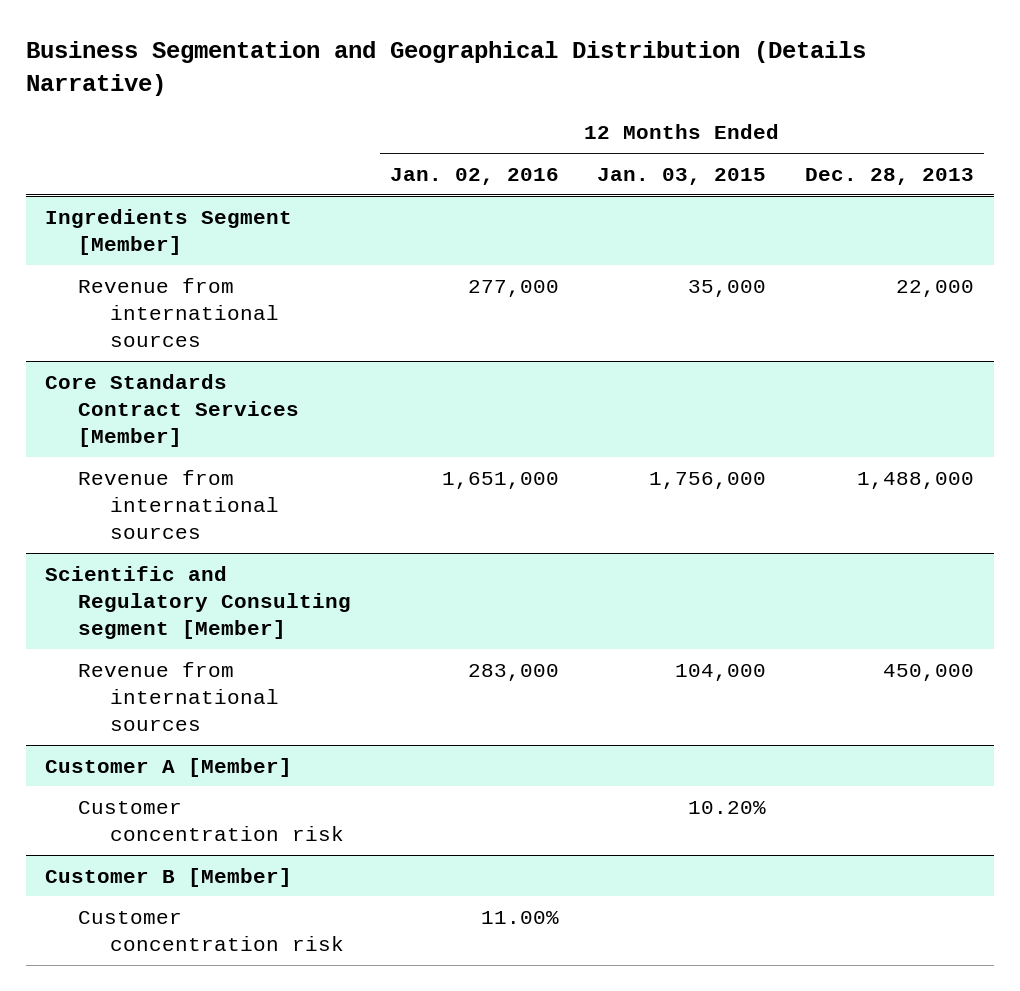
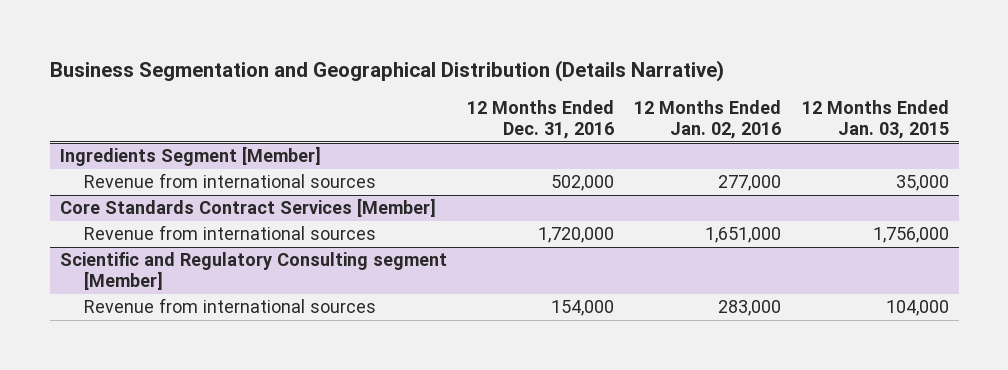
[805,167,975,185] Dec. 28, 2013 -> none
none -> [467,100,615,140] 12 Months Ended Dec. 31, 2016
[45,757,293,777] Customer A [Member] -> none
[77,800,344,841] Customer concentration risk -> none
[45,867,293,887] Customer B [Member] -> none
[77,910,344,951] Customer concentration risk -> none

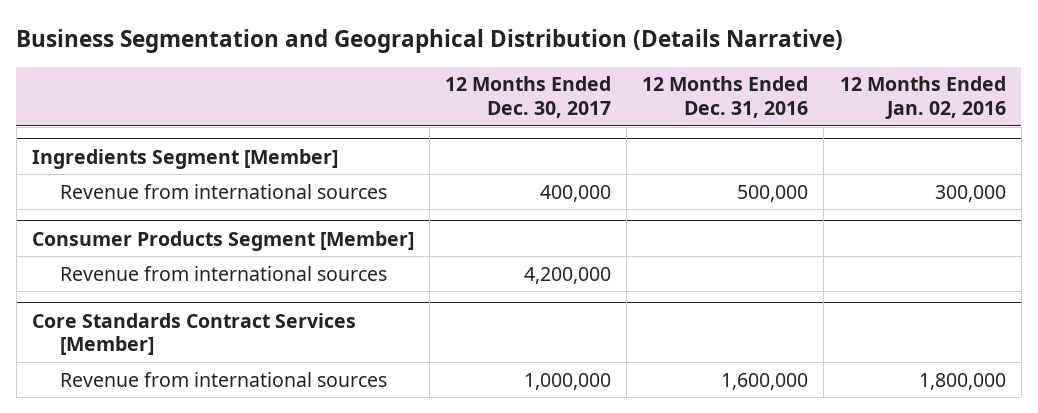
[801,100,949,140] 12 Months Ended Jan. 03, 2015 -> none
none -> [445,76,612,118] 12 Months Ended Dec. 30, 2017
[551,175,615,192] 502,000 -> [737,184,809,202] 500,000
[718,175,782,192] 277,000 -> [934,184,1006,202] 300,000
none -> [32,230,415,251] Consumer Products Segment [Member]
none -> [59,265,387,281] Revenue from international sources
[59,252,447,291] Scientific and Regulatory Consulting segment [Member] -> none
[84,298,377,314] Revenue from international sources -> none
[538,227,615,244] 1,720,000 -> [721,372,809,390] 1,600,000
[705,227,782,244] 1,651,000 -> [918,372,1006,390] 1,800,000

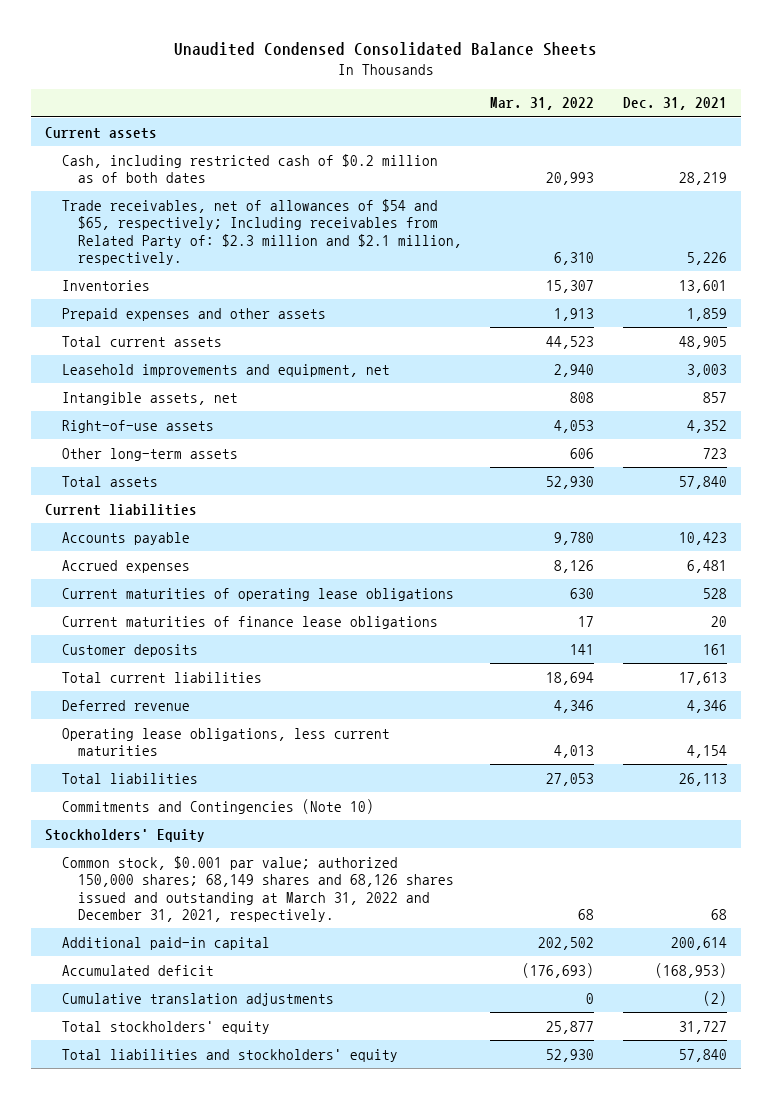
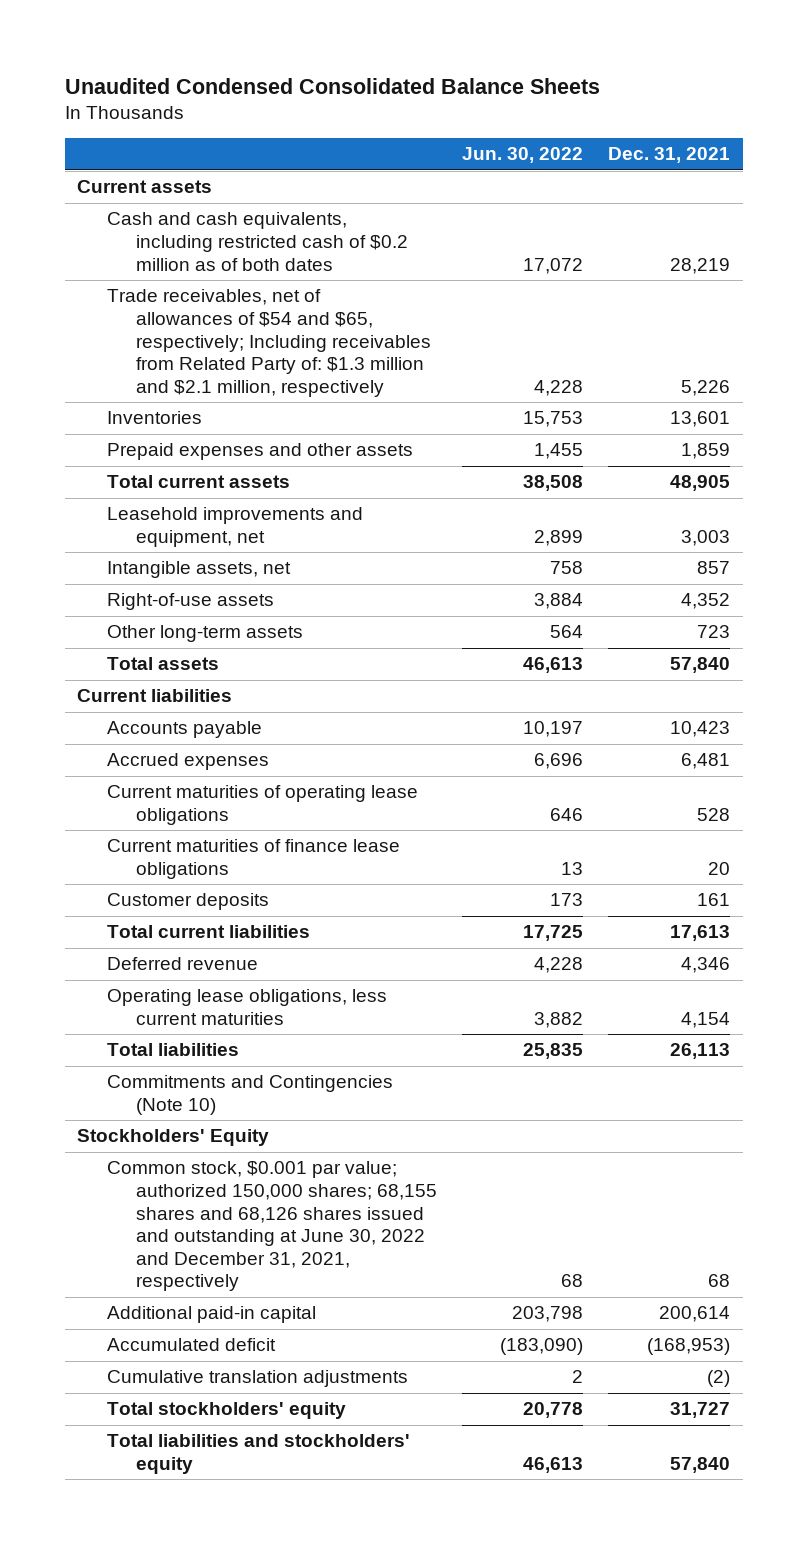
[490,97,595,111] Mar. 31, 2022 -> none
none -> [462,147,584,164] Jun. 30, 2022
[61,153,438,184] Cash, including restricted cash of $0.2 million as of both dates -> [106,212,409,271] Cash and cash equivalents, including restricted cash of $0.2 million as of both dates
[61,198,462,265] Trade receivables, net of allowances of $54 and $65, respectively; Including receivables from Related Party of: $2.3 million and $2.1 million, respectively. -> [106,289,432,397] Trade receivables, net of allowances of $54 and $65, respectively; Including receivables from Related Party of: $1.3 million and $2.1 million, respectively
[61,855,454,922] Common stock, $0.001 par value; authorized 150,000 shares; 68,149 shares and 68,126 shares issued and outstanding at March 31, 2022 and December 31, 2021, respectively. -> [106,1161,438,1292] Common stock, $0.001 par value; authorized 150,000 shares; 68,155 shares and 68,126 shares issued and outstanding at June 30, 2022 and December 31, 2021, respectively

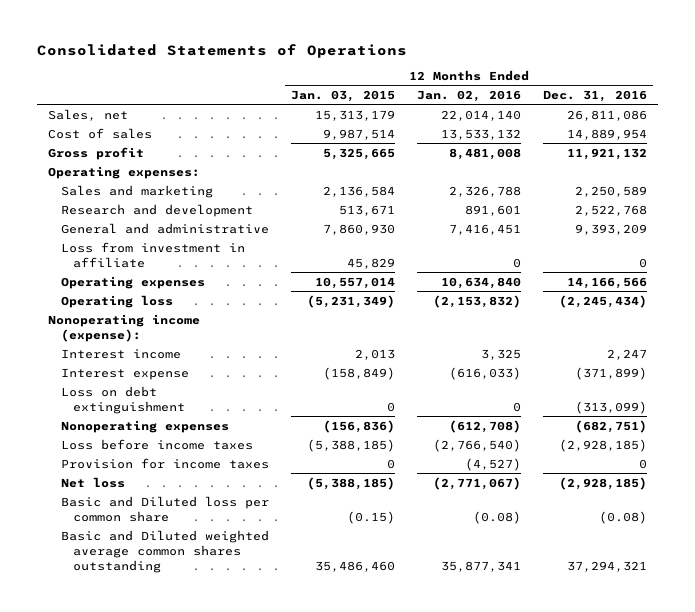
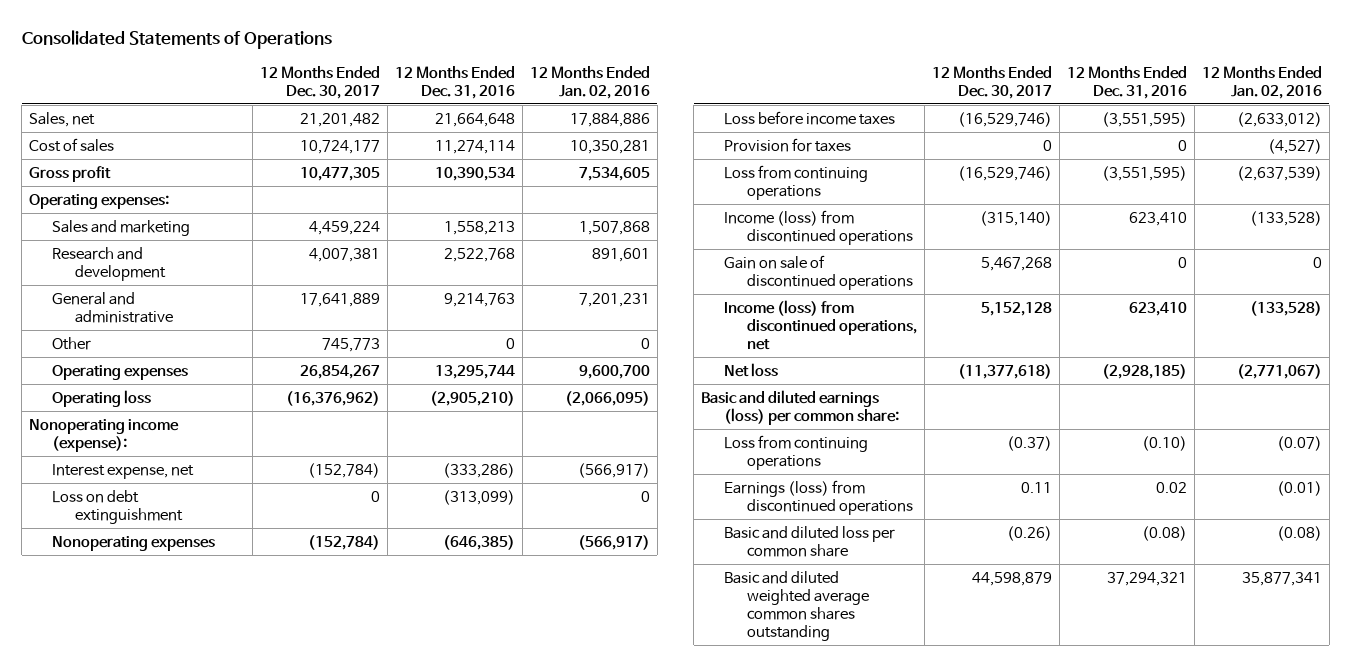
[290,90,395,103] Jan. 03, 2015 -> none
none -> [260,65,381,99] 12 Months Ended Dec. 30, 2017
[440,109,521,121] 22,014,140 -> [569,112,650,127] 17,884,886
[567,109,648,121] 26,811,086 -> [434,112,515,127] 21,664,648
[440,128,521,140] 13,533,132 -> [569,139,650,154] 10,350,281
[567,128,648,140] 14,889,954 -> [434,139,515,154] 11,274,114
[448,147,521,160] 8,481,008 -> [578,166,650,181] 7,534,605
[567,147,648,160] 11,921,132 -> [434,166,515,181] 10,390,534
[448,185,521,197] 2,326,788 -> [578,220,650,235] 1,507,868
[575,185,648,197] 2,250,589 -> [443,220,515,235] 1,558,213
[60,241,245,268] Loss from investment in affiliate -> none
[448,223,521,235] 7,416,451 -> [578,292,650,307] 7,201,231
[575,223,648,235] 9,393,209 -> [443,292,515,307] 9,214,763
none -> [52,336,92,350] Other
[440,276,521,289] 10,634,840 -> [578,364,650,379] 9,600,700
[567,276,648,289] 14,166,566 -> [434,364,515,379] 13,295,744
[432,294,521,308] (2,153,832) -> [564,390,650,406] (2,066,095)
[559,294,648,308] (2,245,434) -> [429,390,515,406] (2,905,210)
[60,348,181,359] Interest income -> none
[60,367,189,380] Interest expense -> [52,463,195,479] Interest expense, net
[448,366,521,380] (616,033) -> [577,462,650,478] (566,917)
[575,366,648,380] (371,899) -> [442,462,515,478] (333,286)
[448,419,521,433] (612,708) -> [577,534,650,550] (566,917)
[575,419,648,433] (682,751) -> [442,534,515,550] (646,385)
[432,438,521,452] (2,766,540) -> [1236,111,1322,127] (2,633,012)
[559,438,648,452] (2,928,185) -> [1101,111,1187,127] (3,551,595)
[60,457,269,469] Provision for income taxes -> [724,137,852,152] Provision for taxes
none -> [724,164,869,200] Loss from continuing operations
none -> [724,209,914,245] Income (loss) from discontinued operations
none -> [724,254,914,290] Gain on sale of discontinued operations
none -> [724,299,918,350] Income (loss) from discontinued operations, net
none -> [701,389,900,425] Basic and diluted earnings (loss) per common share:
none -> [724,434,869,470] Loss from continuing operations
none -> [724,479,914,515] Earnings (loss) from discontinued operations
[60,495,269,522] Basic and Diluted loss per common share -> [724,525,896,557] Basic and diluted loss per common share
[60,529,269,573] Basic and Diluted weighted average common shares outstanding -> [724,570,870,641] Basic and diluted weighted average common shares outstanding

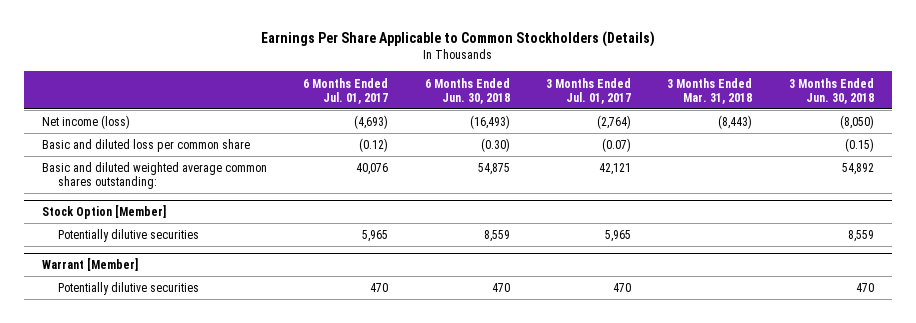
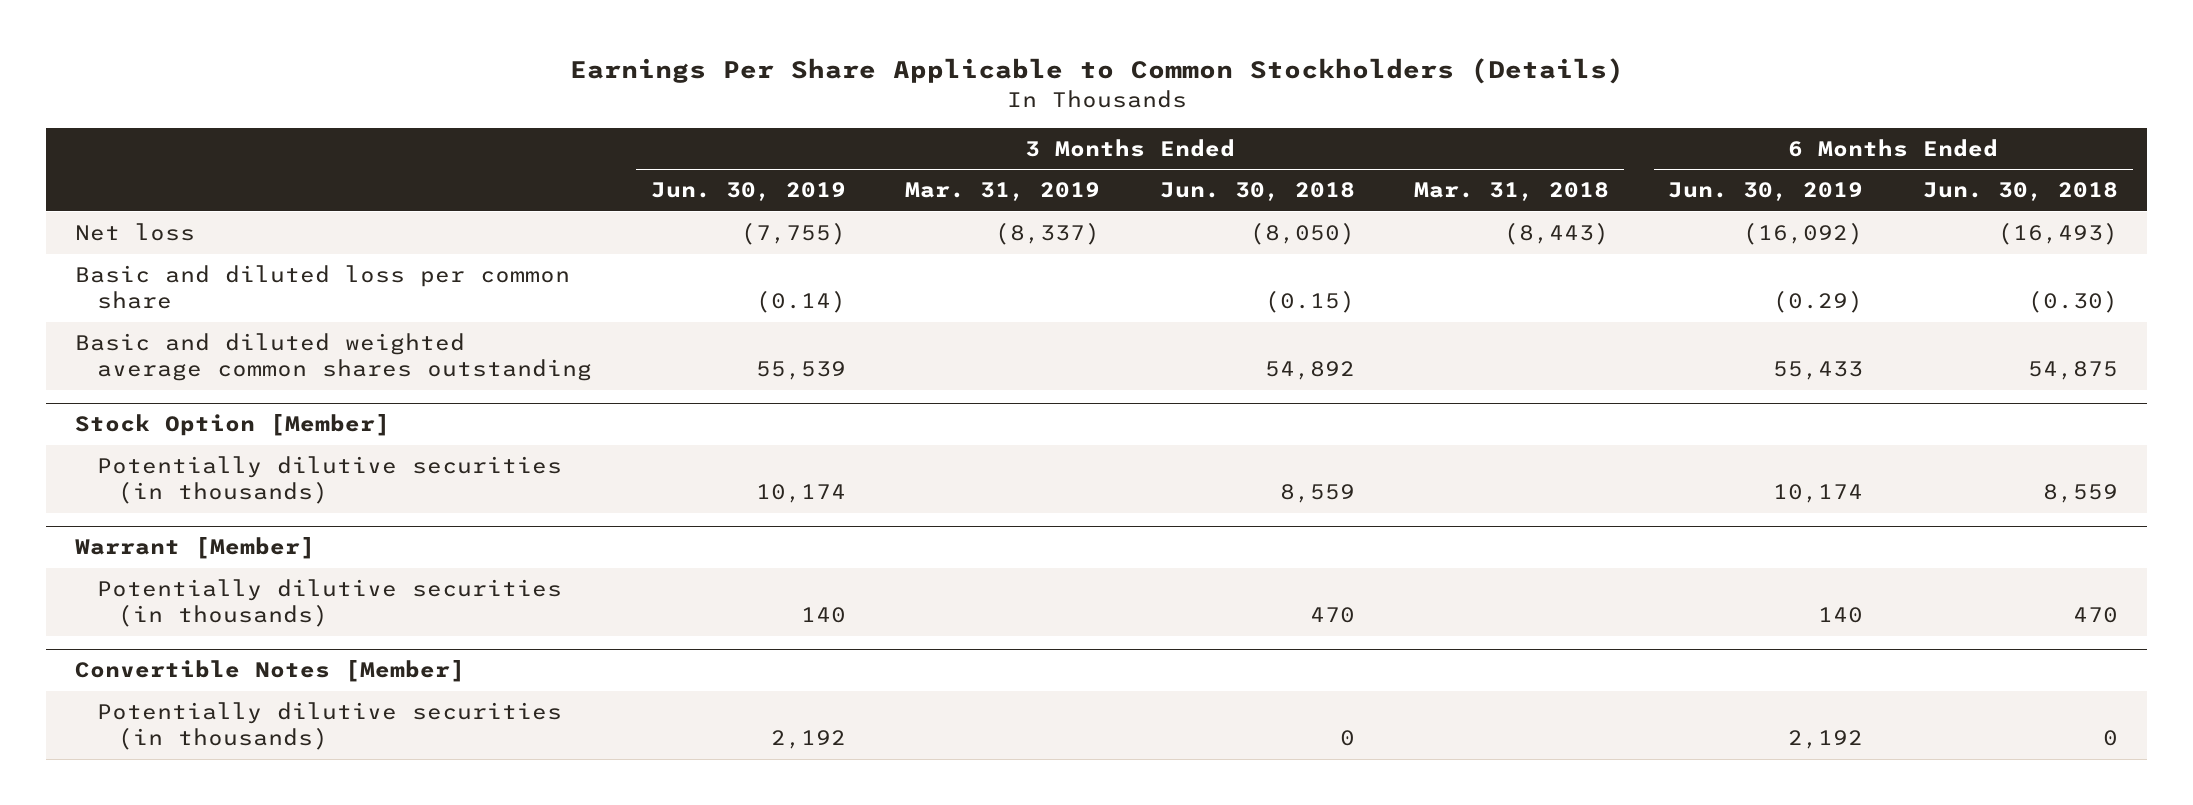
[303,77,389,104] 6 Months Ended Jul. 01, 2017 -> none
[546,77,632,104] 3 Months Ended Jul. 01, 2017 -> none
none -> [651,182,847,202] Jun. 30, 2019
none -> [905,182,1101,202] Mar. 31, 2019
none -> [1668,182,1864,202] Jun. 30, 2019
[41,115,130,130] Net income (loss) -> [75,223,196,242] Net loss
[41,162,267,190] Basic and diluted weighted average common shares outstanding: -> [75,333,592,382] Basic and diluted weighted average common shares outstanding
[58,229,200,243] Potentially dilutive securities -> [96,456,562,505] Potentially dilutive securities (in thousands)
[58,282,200,296] Potentially dilutive securities -> [96,579,562,628] Potentially dilutive securities (in thousands)
none -> [75,660,466,683] Convertible Notes [Member]
none -> [96,702,562,751] Potentially dilutive securities (in thousands)

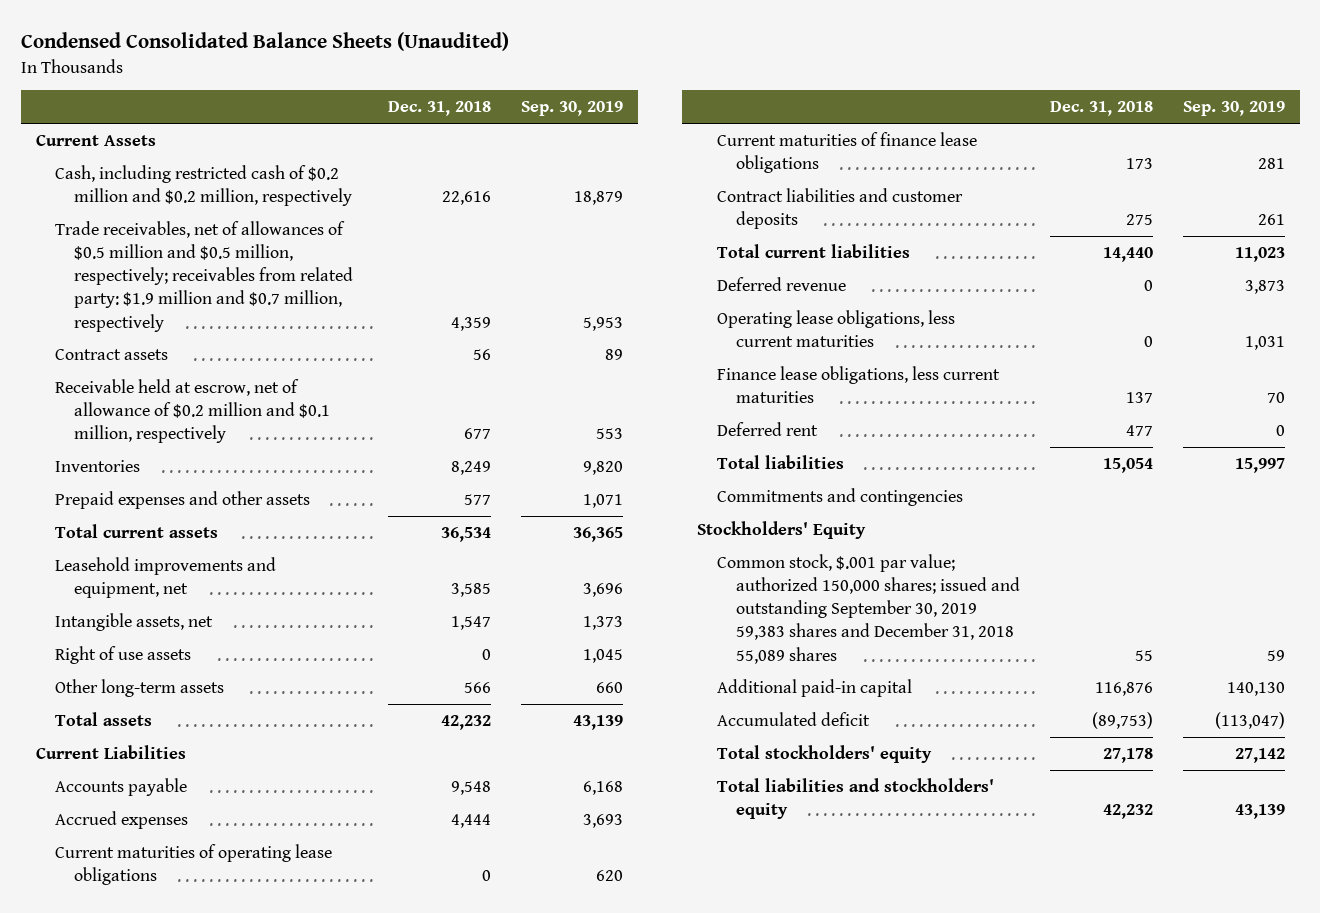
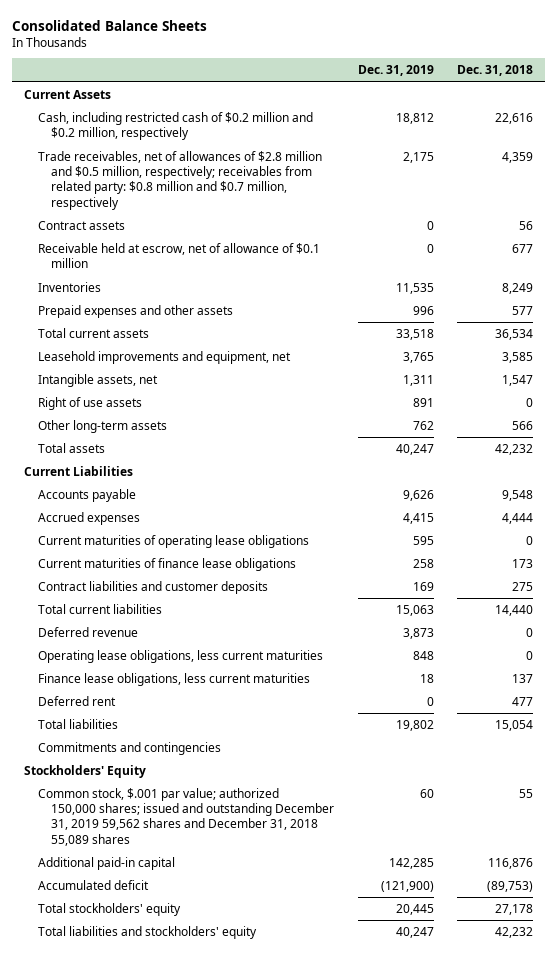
[20,32,509,52] Condensed Consolidated Balance Sheets (Unaudited) -> [12,19,208,31] Consolidated Balance Sheets
[520,101,623,117] Sep. 30, 2019 -> none
none -> [357,65,434,77] Dec. 31, 2019
[54,220,354,332] Trade receivables, net of allowances of $0.5 million and $0.5 million, respectively; receivables from related party: $1.9 million and $0.7 million, respectively -> [37,150,322,210] Trade receivables, net of allowances of $2.8 million and $0.5 million, respectively; receivables from related party: $0.8 million and $0.7 million, respectively
[54,378,331,444] Receivable held at escrow, net of allowance of $0.2 million and $0.1 million, respectively -> [37,242,320,269] Receivable held at escrow, net of allowance of $0.1 million
[716,553,1020,664] Common stock, $.001 par value; authorized 150,000 shares; issued and outstanding September 30, 2019 59,383 shares and December 31, 2018 55,089 shares -> [37,787,335,846] Common stock, $.001 par value; authorized 150,000 shares; issued and outstanding December 31, 2019 59,562 shares and December 31, 2018 55,089 shares

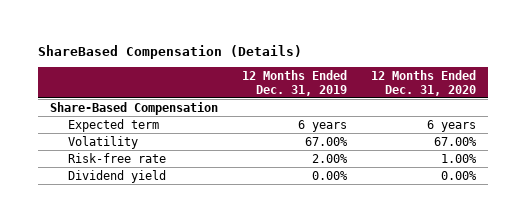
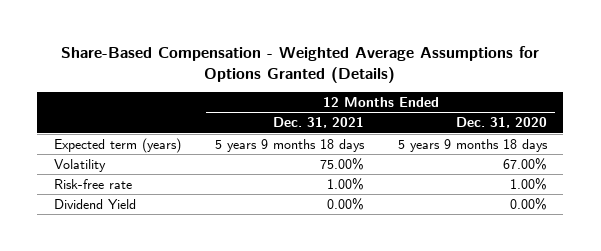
[38,44,303,59] ShareBased Compensation (Details) -> [61,45,540,83] Share-Based Compensation - Weighted Average Assumptions for Options Granted (Details)
[241,69,347,96] 12 Months Ended Dec. 31, 2019 -> none
none -> [272,117,364,129] Dec. 31, 2021
[50,101,219,115] Share-Based Compensation -> none
[68,118,160,132] Expected term -> [54,137,182,153] Expected term (years)
[426,119,476,132] 6 years -> [397,138,548,152] 5 years 9 months 18 days
[68,169,167,183] Dividend yield -> [54,198,137,209] Dividend Yield

